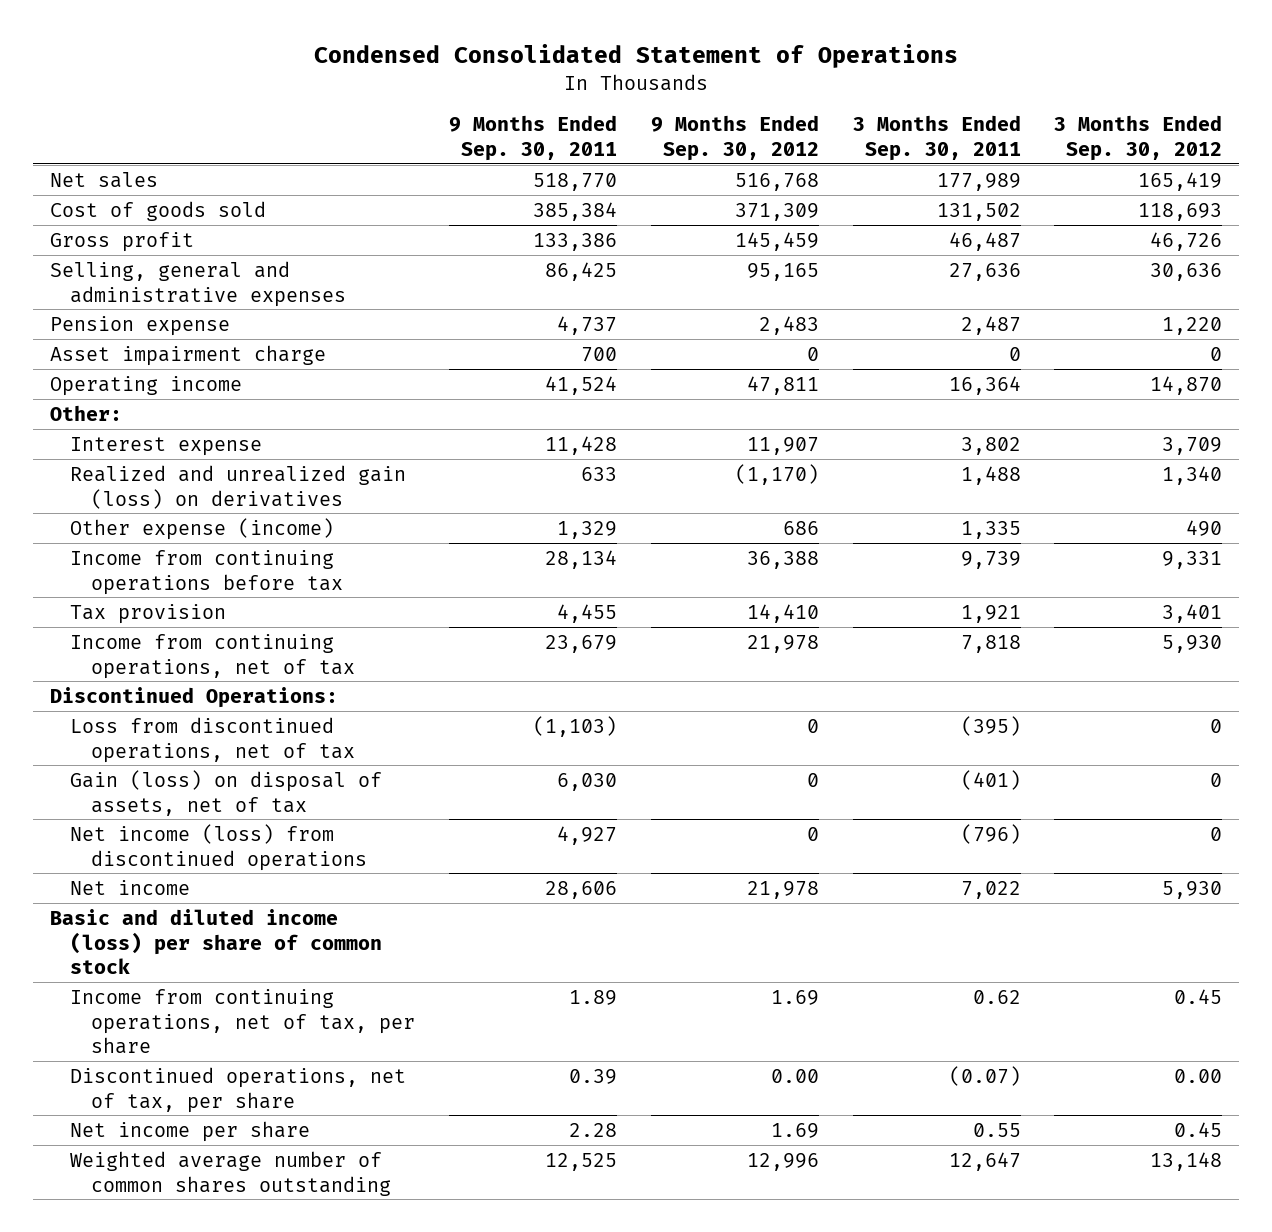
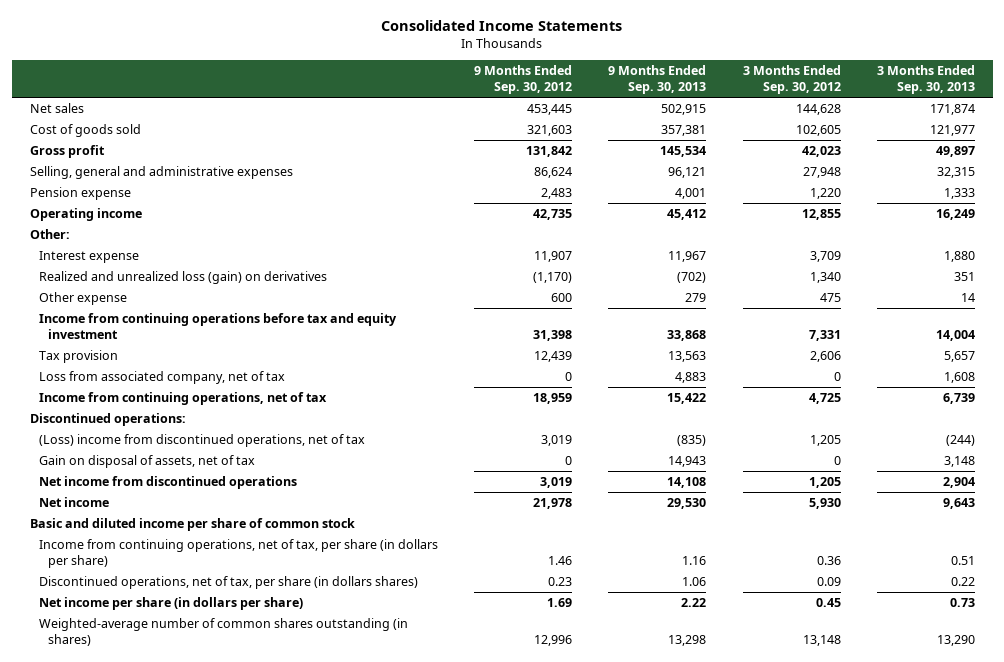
[313,44,958,69] Condensed Consolidated Statement of Operations -> [381,19,623,31] Consolidated Income Statements
[449,115,618,162] 9 Months Ended Sep. 30, 2011 -> none
[852,115,1021,162] 3 Months Ended Sep. 30, 2011 -> none
none -> [608,65,707,95] 9 Months Ended Sep. 30, 2013
none -> [876,65,975,95] 3 Months Ended Sep. 30, 2013
[734,172,819,191] 516,768 -> [527,103,573,115] 453,445
[1138,171,1223,191] 165,419 -> [795,103,841,115] 144,628
[734,202,819,221] 371,309 -> [527,124,573,136] 321,603
[1138,202,1223,221] 118,693 -> [795,124,841,136] 102,605
[734,231,819,251] 145,459 -> [526,145,573,157] 131,842
[1150,231,1223,251] 46,726 -> [801,145,841,157] 42,023
[746,262,819,281] 95,165 -> [534,166,573,178] 86,624
[1150,262,1223,281] 30,636 -> [802,166,841,178] 27,948
[49,344,326,366] Asset impairment charge -> none
[746,375,819,395] 47,811 -> [533,208,573,220] 42,735
[1150,375,1223,395] 14,870 -> [801,208,841,220] 12,855
[70,464,407,509] Realized and unrealized gain (loss) on derivatives -> [38,270,327,284] Realized and unrealized loss (gain) on derivatives
[70,517,335,540] Other expense (income) -> [38,291,127,305] Other expense
[782,520,819,535] 686 -> [551,292,573,302] 600
[1186,519,1223,536] 490 -> [819,292,841,302] 475
[70,549,344,595] Income from continuing operations before tax -> [38,312,397,340] Income from continuing operations before tax and equity investment
[746,550,819,569] 36,388 -> [533,330,573,342] 31,398
[1162,550,1223,569] 9,331 -> [808,330,841,342] 7,331
[746,603,819,623] 14,410 -> [534,350,573,362] 12,439
[1162,603,1223,623] 3,401 -> [809,350,841,362] 2,606
none -> [38,370,285,384] Loss from associated company, net of tax
[746,634,819,653] 21,978 -> [533,392,573,404] 18,959
[1162,634,1223,653] 5,930 -> [808,392,841,404] 4,725
[49,686,338,708] Discontinued Operations: -> [29,412,186,426] Discontinued operations:
[70,716,356,763] Loss from discontinued operations, net of tax -> [38,433,365,447] (Loss) income from discontinued operations, net of tax
[806,718,819,733] 0 -> [541,434,573,446] 3,019
[1210,718,1223,733] 0 -> [809,434,841,446] 1,205
[70,769,383,816] Gain (loss) on disposal of assets, net of tax -> [38,454,255,468] Gain on disposal of assets, net of tax
[70,823,368,871] Net income (loss) from discontinued operations -> [38,475,297,489] Net income from discontinued operations
[806,826,819,841] 0 -> [540,476,573,488] 3,019
[1210,826,1223,841] 0 -> [808,476,841,488] 1,205
[49,908,383,975] Basic and diluted income (loss) per share of common stock -> [29,517,355,531] Basic and diluted income per share of common stock
[70,988,416,1055] Income from continuing operations, net of tax, per share -> [38,538,438,569] Income from continuing operations, net of tax, per share (in dollars per share)
[770,989,819,1005] 1.69 -> [548,556,573,566] 1.46
[1174,988,1223,1004] 0.45 -> [816,556,841,566] 0.36
[70,1066,407,1113] Discontinued operations, net of tax, per share -> [38,575,418,589] Discontinued operations, net of tax, per share (in dollars shares)
[770,1068,819,1083] 0.00 -> [548,576,573,586] 0.23
[1174,1068,1223,1083] 0.00 -> [816,576,841,586] 0.09
[70,1120,311,1142] Net income per share -> [38,596,303,610] Net income per share (in dollars per share)
[70,1150,392,1196] Weighted average number of common shares outstanding -> [38,617,408,647] Weighted-average number of common shares outstanding (in shares)

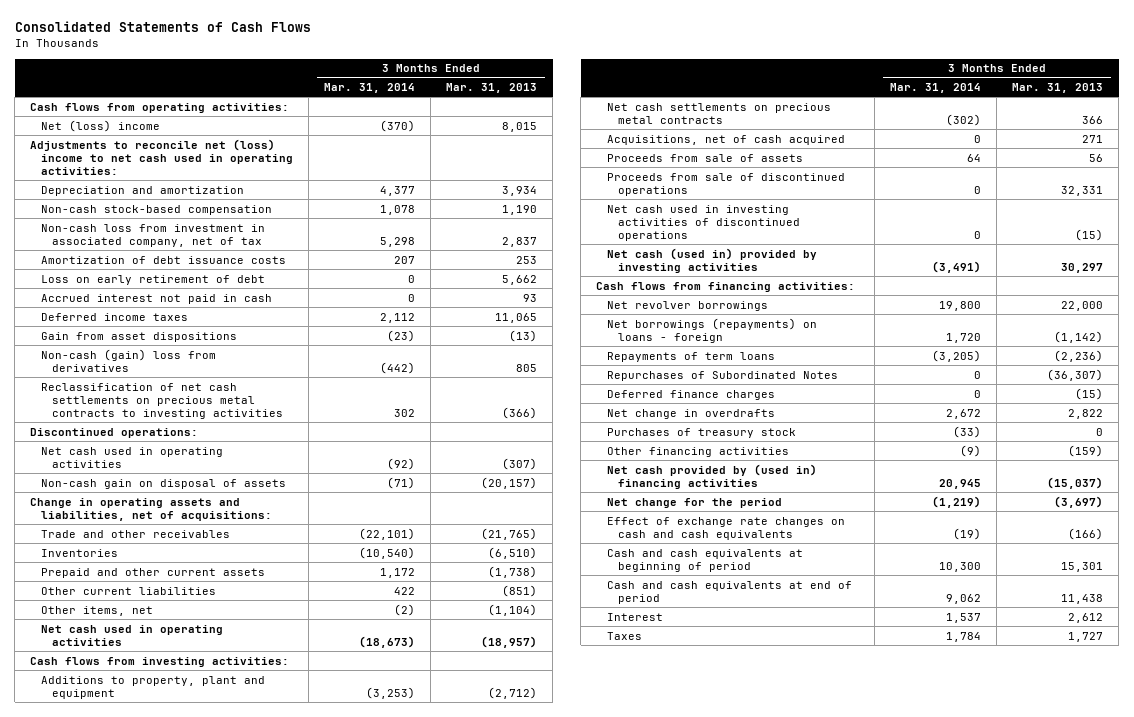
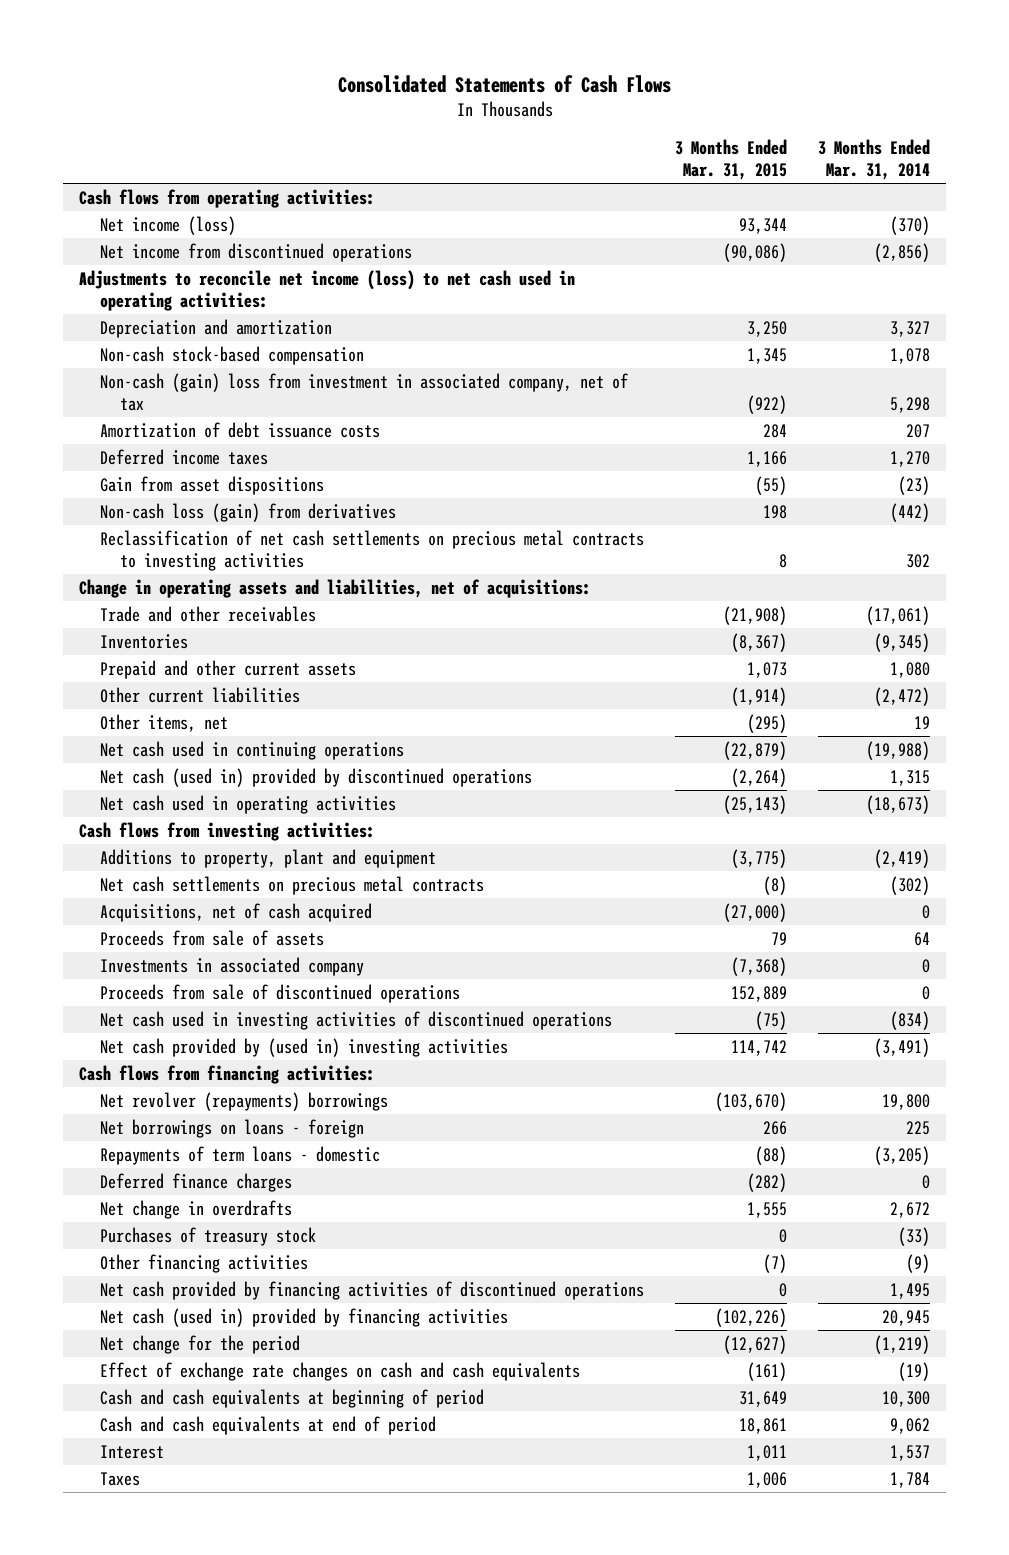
[446,82,538,93] Mar. 31, 2013 -> none
none -> [674,138,787,181] 3 Months Ended Mar. 31, 2015
[41,119,161,132] Net (loss) income -> [99,215,236,235] Net income (loss)
none -> [99,242,412,262] Net income from discontinued operations
[30,138,294,175] Adjustments to reconcile net (loss) income to net cash used in operating activities: -> [78,269,575,312] Adjustments to reconcile net income (loss) to net cash used in operating activities:
[380,185,416,196] 4,377 -> [890,320,931,337] 3,327
[41,223,266,247] Non-cash loss from investment in associated company, net of tax -> [99,372,628,412] Non-cash (gain) loss from investment in associated company, net of tax
[41,274,266,285] Loss on early retirement of debt -> none
[41,293,273,304] Accrued interest not paid in cash -> none
[380,312,416,323] 2,112 -> [890,450,931,467] 1,270
[41,348,217,372] Non-cash (gain) loss from derivatives -> [99,502,396,522] Non-cash loss (gain) from derivatives
[30,427,199,438] Discontinued operations: -> none
[41,446,224,468] Net cash used in operating activities -> none
[41,478,287,489] Non-cash gain on disposal of assets -> none
[359,527,416,540] (22,101) -> [866,605,931,625] (17,061)
[359,546,416,559] (10,540) -> [874,632,931,652] (9,345)
[380,567,416,578] 1,172 -> [890,661,931,678] 1,080
[394,586,416,595] 422 -> [874,686,931,706] (2,472)
[394,603,416,616] (2) -> [914,715,931,729] 19
none -> [99,740,404,760] Net cash used in continuing operations
none -> [99,767,532,787] Net cash (used in) provided by discontinued operations
[366,686,416,699] (3,253) -> [874,848,931,868] (2,419)
none -> [99,956,364,976] Investments in associated company
[974,230,982,239] 0 -> [890,1010,931,1030] (834)
[607,247,818,273] Net cash (used in) provided by investing activities -> [99,1037,508,1057] Net cash provided by (used in) investing activities
[607,370,839,381] Repurchases of Subordinated Notes -> none
[607,300,769,311] Net revolver borrowings -> [99,1091,388,1111] Net revolver (repayments) borrowings
[607,317,818,343] Net borrowings (repayments) on loans - foreign -> [99,1118,364,1138] Net borrowings on loans - foreign
[946,332,982,343] 1,720 -> [906,1120,931,1135] 225
[607,351,776,362] Repayments of term loans -> [99,1145,380,1165] Repayments of term loans - domestic
none -> [99,1280,644,1300] Net cash provided by financing activities of discontinued operations
[607,463,818,489] Net cash provided by (used in) financing activities -> [99,1307,508,1327] Net cash (used in) provided by financing activities

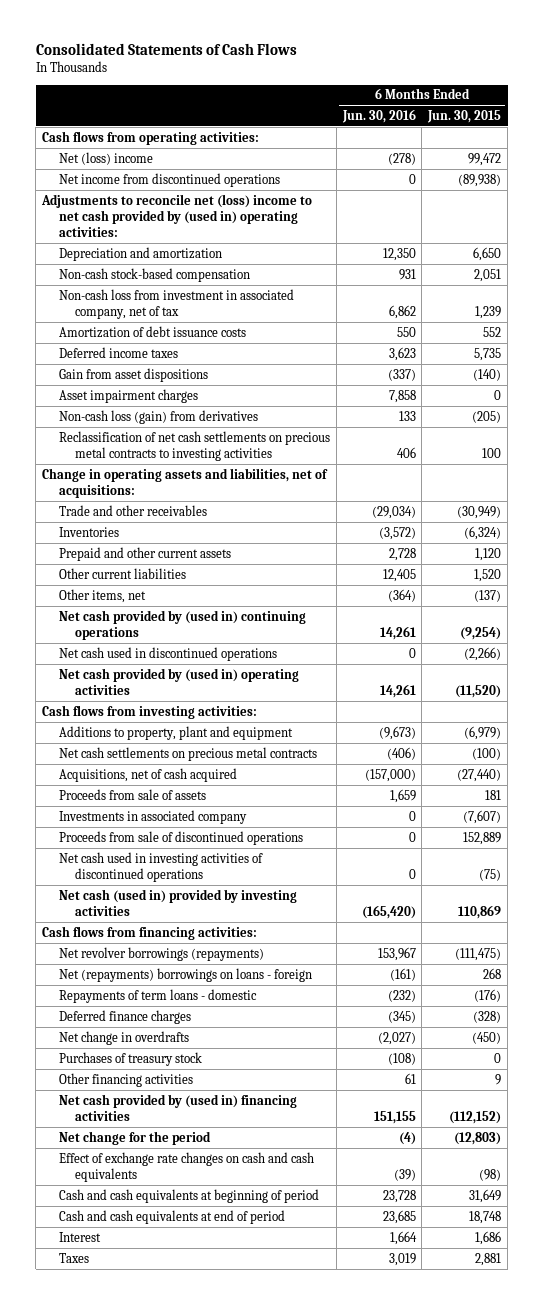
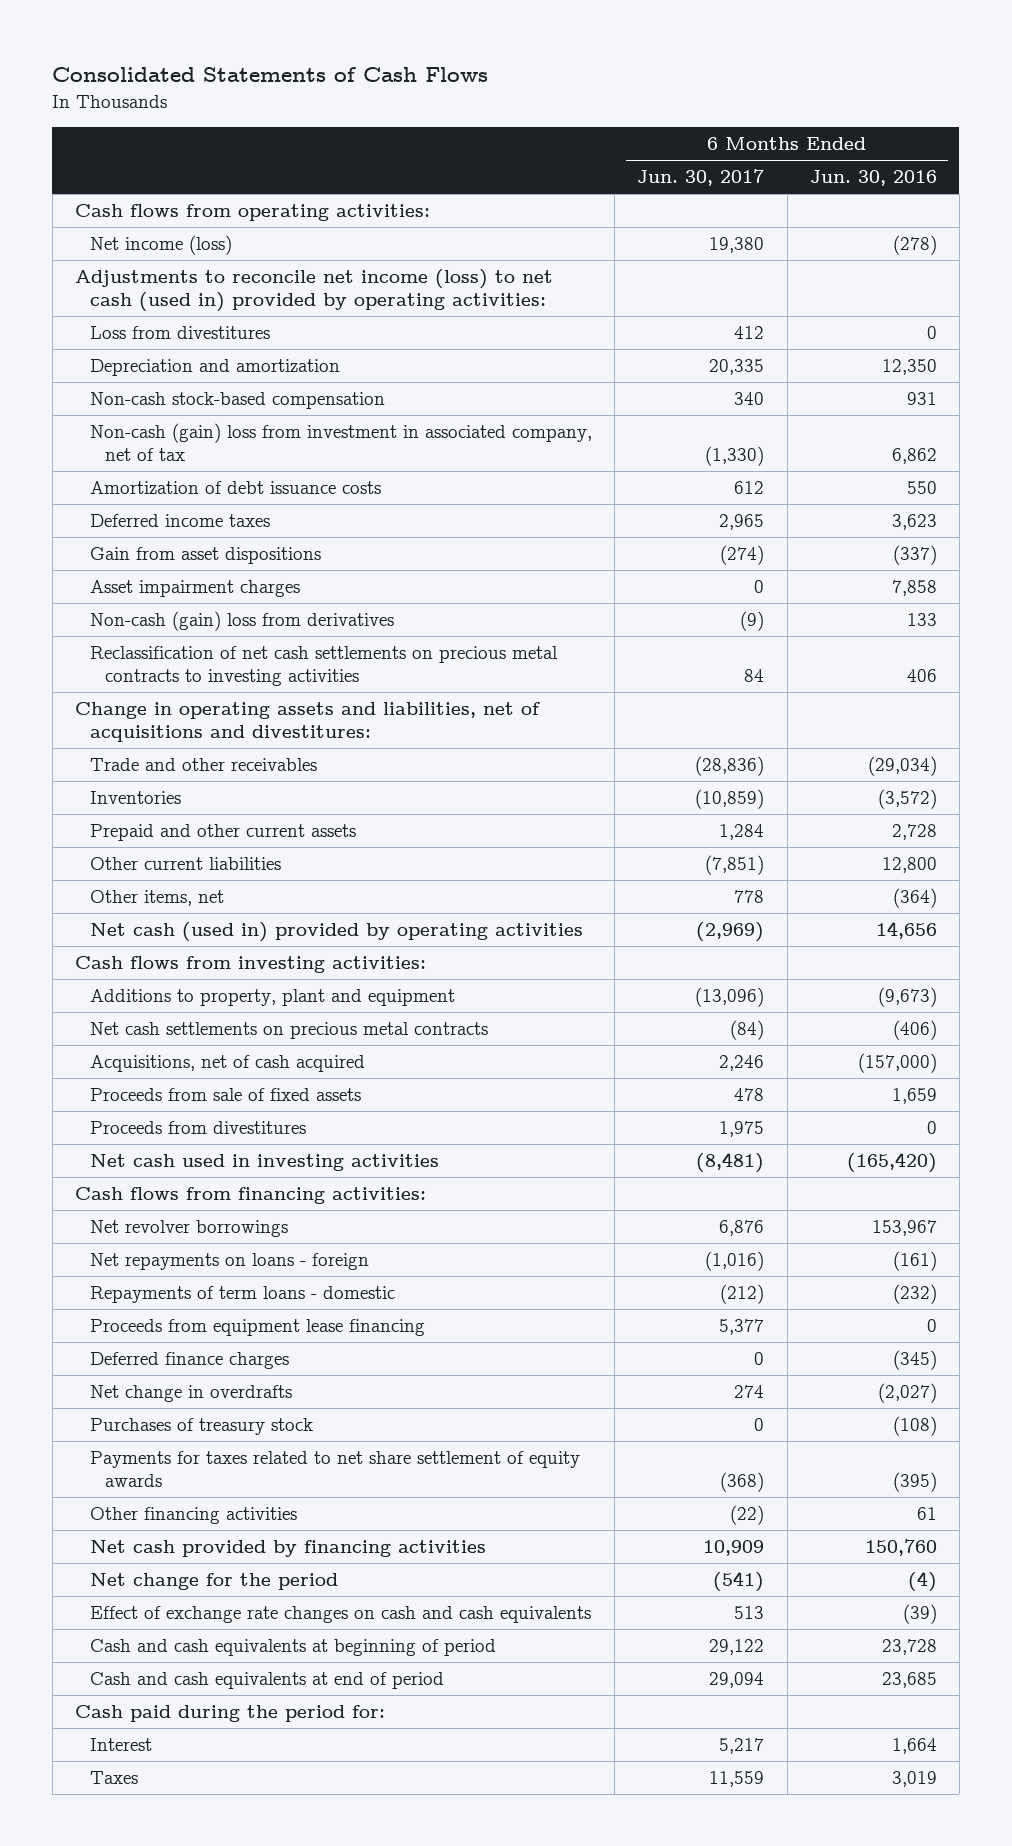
[427,109,502,123] Jun. 30, 2015 -> none
none -> [637,169,765,187] Jun. 30, 2017
[58,172,280,187] Net income from discontinued operations -> none
[58,151,153,165] Net (loss) income -> [90,235,233,256] Net income (loss)
[41,193,313,237] Adjustments to reconcile net (loss) income to net cash provided by (used in) operating activities: -> [75,269,554,312] Adjustments to reconcile net income (loss) to net cash (used in) provided by operating activities:
none -> [90,326,271,340] Loss from divestitures
[58,288,294,319] Non-cash loss from investment in associated company, net of tax -> [90,423,593,461] Non-cash (gain) loss from investment in associated company, net of tax
[58,409,258,424] Non-cash loss (gain) from derivatives -> [90,611,395,632] Non-cash (gain) loss from derivatives
[42,467,329,498] Change in operating assets and liabilities, net of acquisitions: -> [75,702,541,742] Change in operating assets and liabilities, net of acquisitions and divestitures:
[382,568,416,582] 12,405 -> [881,857,937,874] 12,800
[58,646,277,661] Net cash used in discontinued operations -> none
[58,667,299,695] Net cash provided by (used in) operating activities -> none
[58,609,306,640] Net cash provided by (used in) continuing operations -> [90,922,584,943] Net cash (used in) provided by operating activities
[379,625,416,640] 14,261 -> [875,921,937,940] 14,656
[58,809,247,824] Investments in associated company -> none
[58,851,263,882] Net cash used in investing activities of discontinued operations -> none
[58,788,206,800] Proceeds from sale of assets -> [90,1088,362,1102] Proceeds from sale of fixed assets
[58,830,303,845] Proceeds from sale of discontinued operations -> [90,1121,307,1135] Proceeds from divestitures
[58,888,297,916] Net cash (used in) provided by investing activities -> [90,1154,440,1172] Net cash used in investing activities
[58,946,264,961] Net revolver borrowings (repayments) -> [90,1220,289,1238] Net revolver borrowings
[58,967,312,982] Net (repayments) borrowings on loans - foreign -> [90,1253,370,1271] Net repayments on loans - foreign
none -> [90,1319,426,1337] Proceeds from equipment lease financing
none -> [90,1451,581,1487] Payments for taxes related to net share settlement of equity awards
[58,1093,297,1121] Net cash provided by (used in) financing activities -> [90,1540,487,1558] Net cash provided by financing activities
[373,1110,416,1124] 151,155 -> [864,1539,937,1557] 150,760
none -> [75,1705,386,1723] Cash paid during the period for:

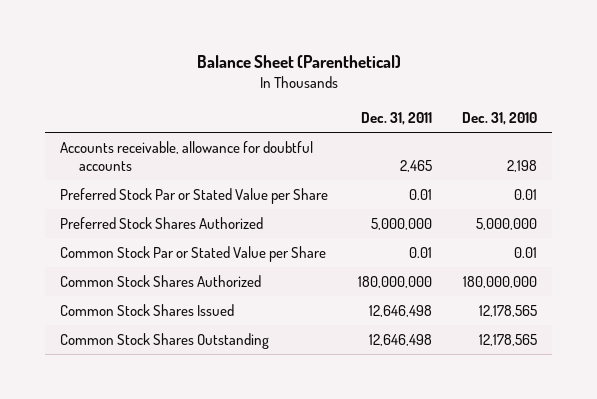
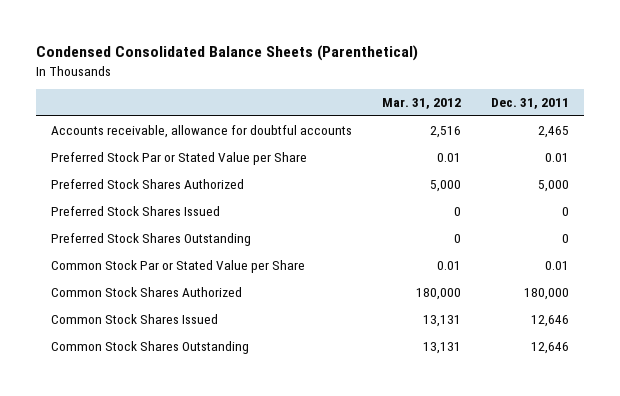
[196,55,401,69] Balance Sheet (Parenthetical) -> [36,45,419,62] Condensed Consolidated Balance Sheets (Parenthetical)
[462,112,538,126] Dec. 31, 2010 -> none
none -> [382,98,462,110] Mar. 31, 2012
[371,218,433,231] 5,000,000 -> [537,180,569,193] 5,000
none -> [51,206,221,217] Preferred Stock Shares Issued
none -> [51,233,252,247] Preferred Stock Shares Outstanding
[358,276,433,289] 180,000,000 -> [523,288,569,301] 180,000
[369,305,433,318] 12,646,498 -> [530,315,569,328] 12,646
[369,334,433,347] 12,646,498 -> [530,342,569,355] 12,646

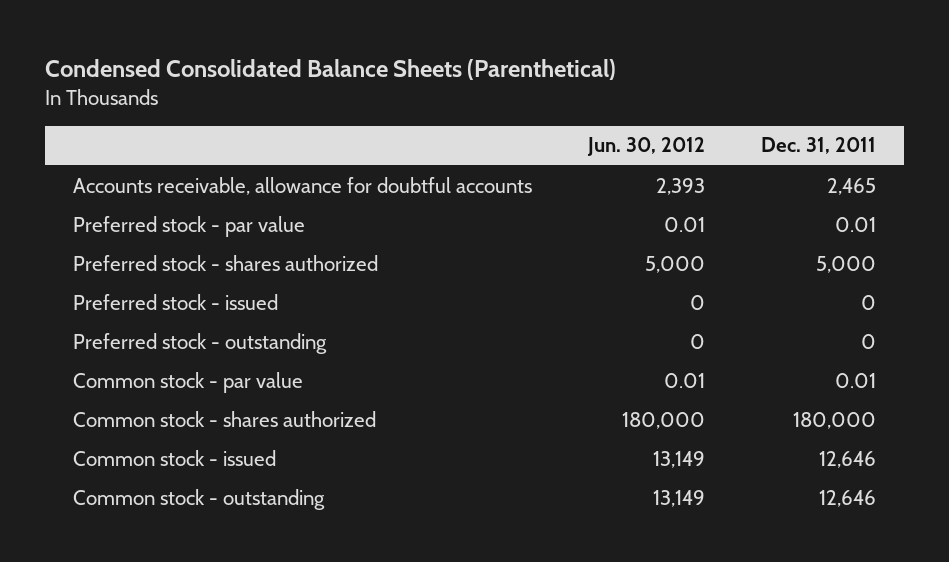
[382,98,462,110] Mar. 31, 2012 -> none
none -> [586,137,705,157] Jun. 30, 2012
[51,152,308,166] Preferred Stock Par or Stated Value per Share -> [72,215,305,237] Preferred stock - par value
[51,179,245,190] Preferred Stock Shares Authorized -> [72,254,378,271] Preferred stock - shares authorized
[51,206,221,217] Preferred Stock Shares Issued -> [72,293,278,310] Preferred stock - issued
[51,233,252,247] Preferred Stock Shares Outstanding -> [72,332,327,354] Preferred stock - outstanding
[51,260,306,274] Common Stock Par or Stated Value per Share -> [72,371,303,393] Common stock - par value
[51,287,243,298] Common Stock Shares Authorized -> [72,410,376,427] Common stock - shares authorized
[51,314,219,325] Common Stock Shares Issued -> [72,449,276,466] Common stock - issued
[51,341,250,355] Common Stock Shares Outstanding -> [72,488,325,510] Common stock - outstanding

